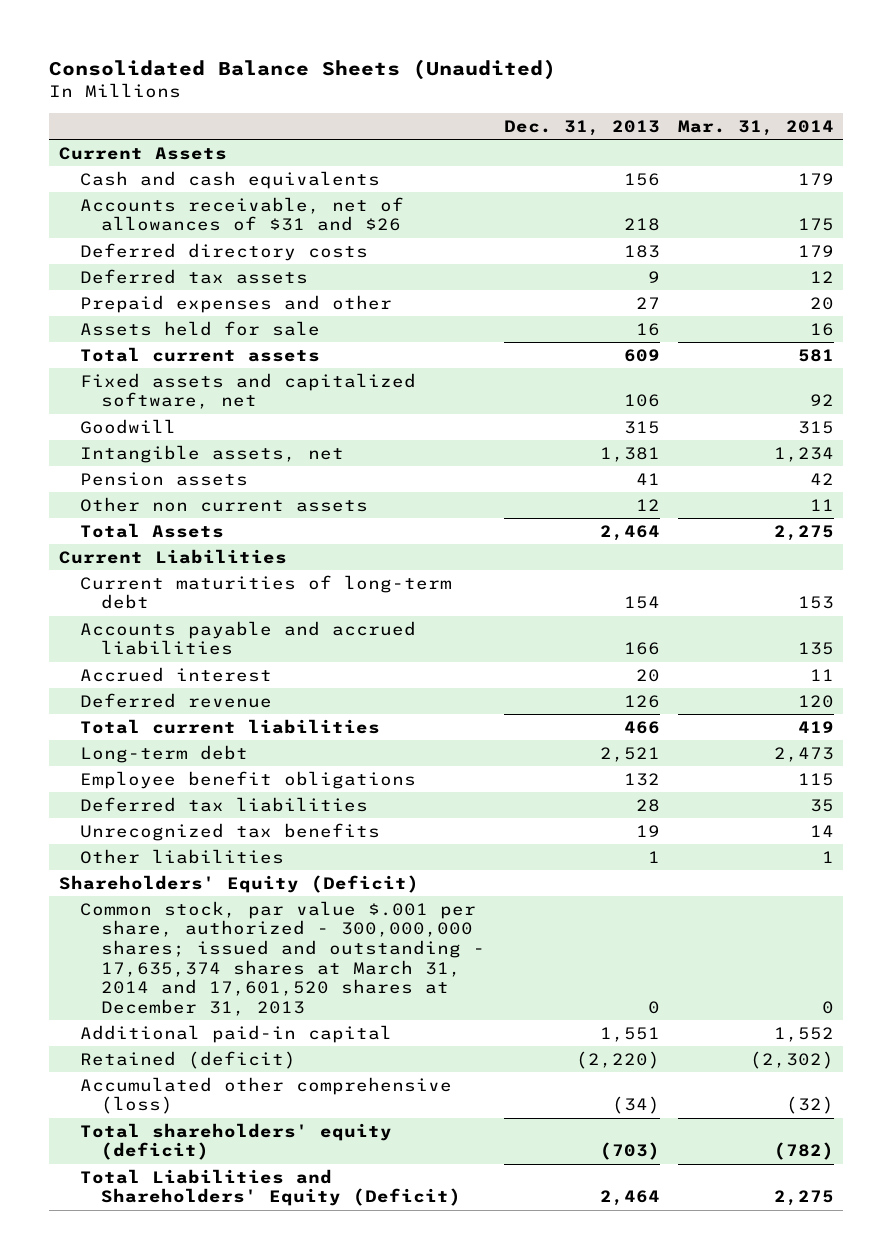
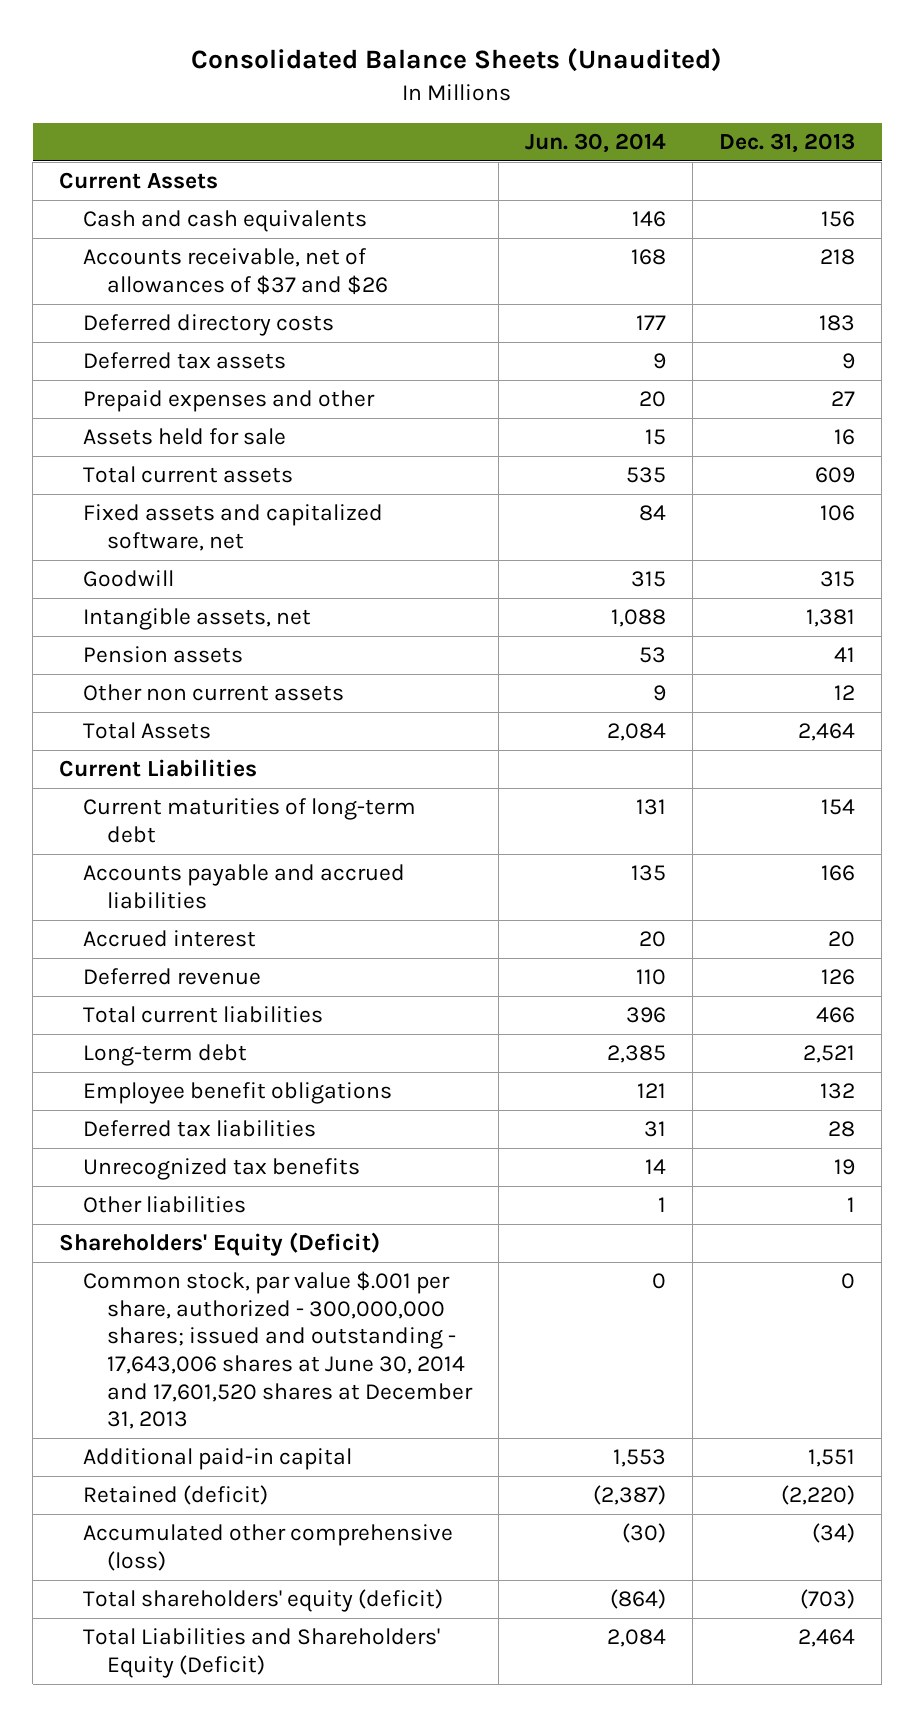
[677,119,834,136] Mar. 31, 2014 -> none
none -> [524,133,666,154] Jun. 30, 2014
[79,196,404,232] Accounts receivable, net of allowances of $31 and $26 -> [82,248,388,295] Accounts receivable, net of allowances of $37 and $26
[79,900,486,1017] Common stock, par value $.001 per share, authorized - 300,000,000 shares; issued and outstanding - 17,635,374 shares at March 31, 2014 and 17,601,520 shares at December 31, 2013 -> [82,1271,473,1430] Common stock, par value $.001 per share, authorized - 300,000,000 shares; issued and outstanding - 17,643,006 shares at June 30, 2014 and 17,601,520 shares at December 31, 2013

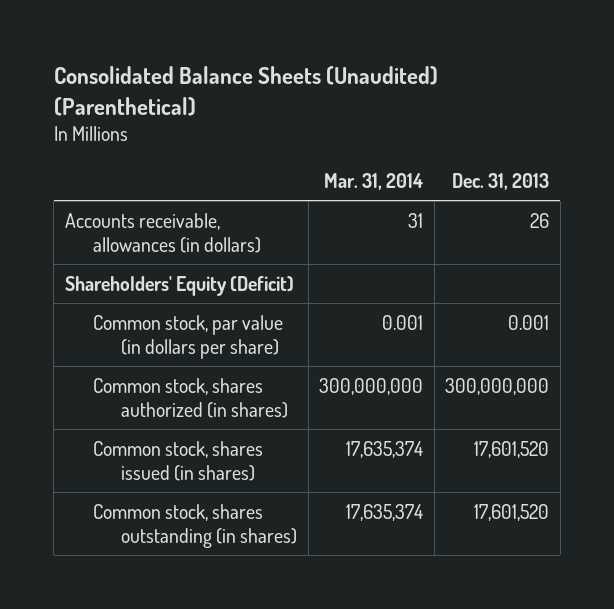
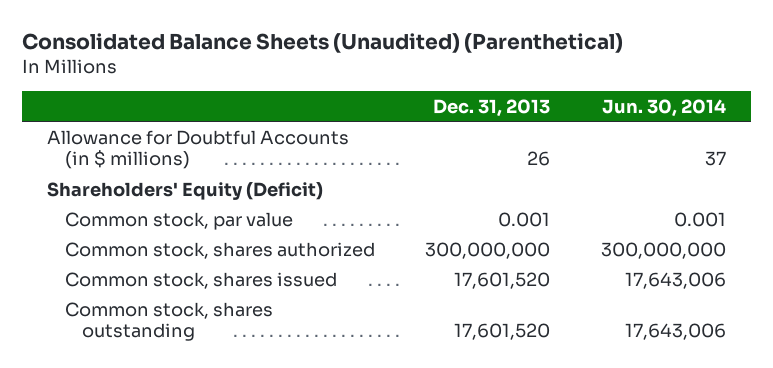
[324,173,424,191] Mar. 31, 2014 -> none
none -> [601,98,726,117] Jun. 30, 2014
[64,212,261,253] Accounts receivable, allowances (in dollars) -> [47,129,350,170] Allowance for Doubtful Accounts (in $ millions)
[92,314,283,359] Common stock, par value (in dollars per share) -> [64,211,293,230] Common stock, par value
[92,377,289,418] Common stock, shares authorized (in shares) -> [64,241,375,259] Common stock, shares authorized
[92,440,263,481] Common stock, shares issued (in shares) -> [64,271,337,289] Common stock, shares issued
[92,503,298,548] Common stock, shares outstanding (in shares) -> [64,301,273,342] Common stock, shares outstanding

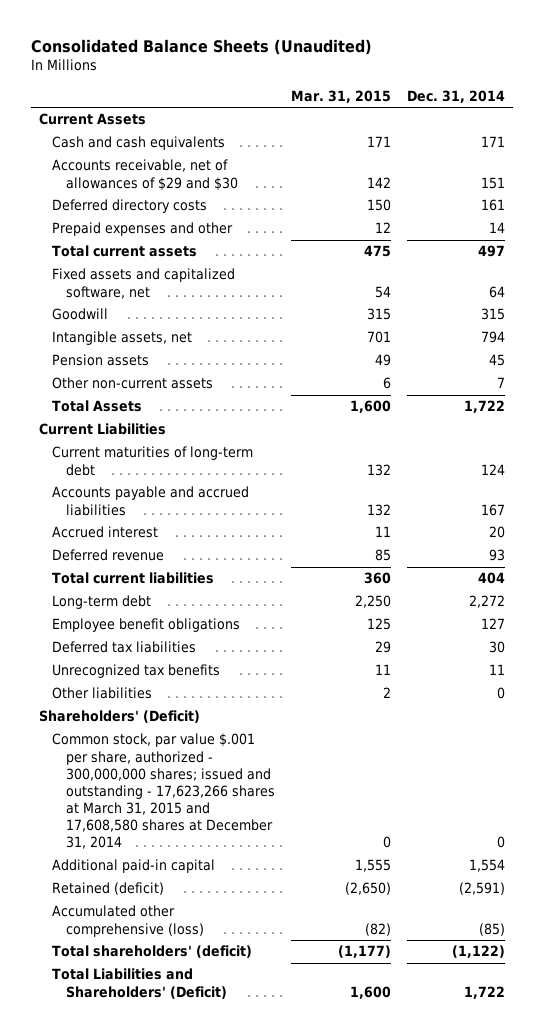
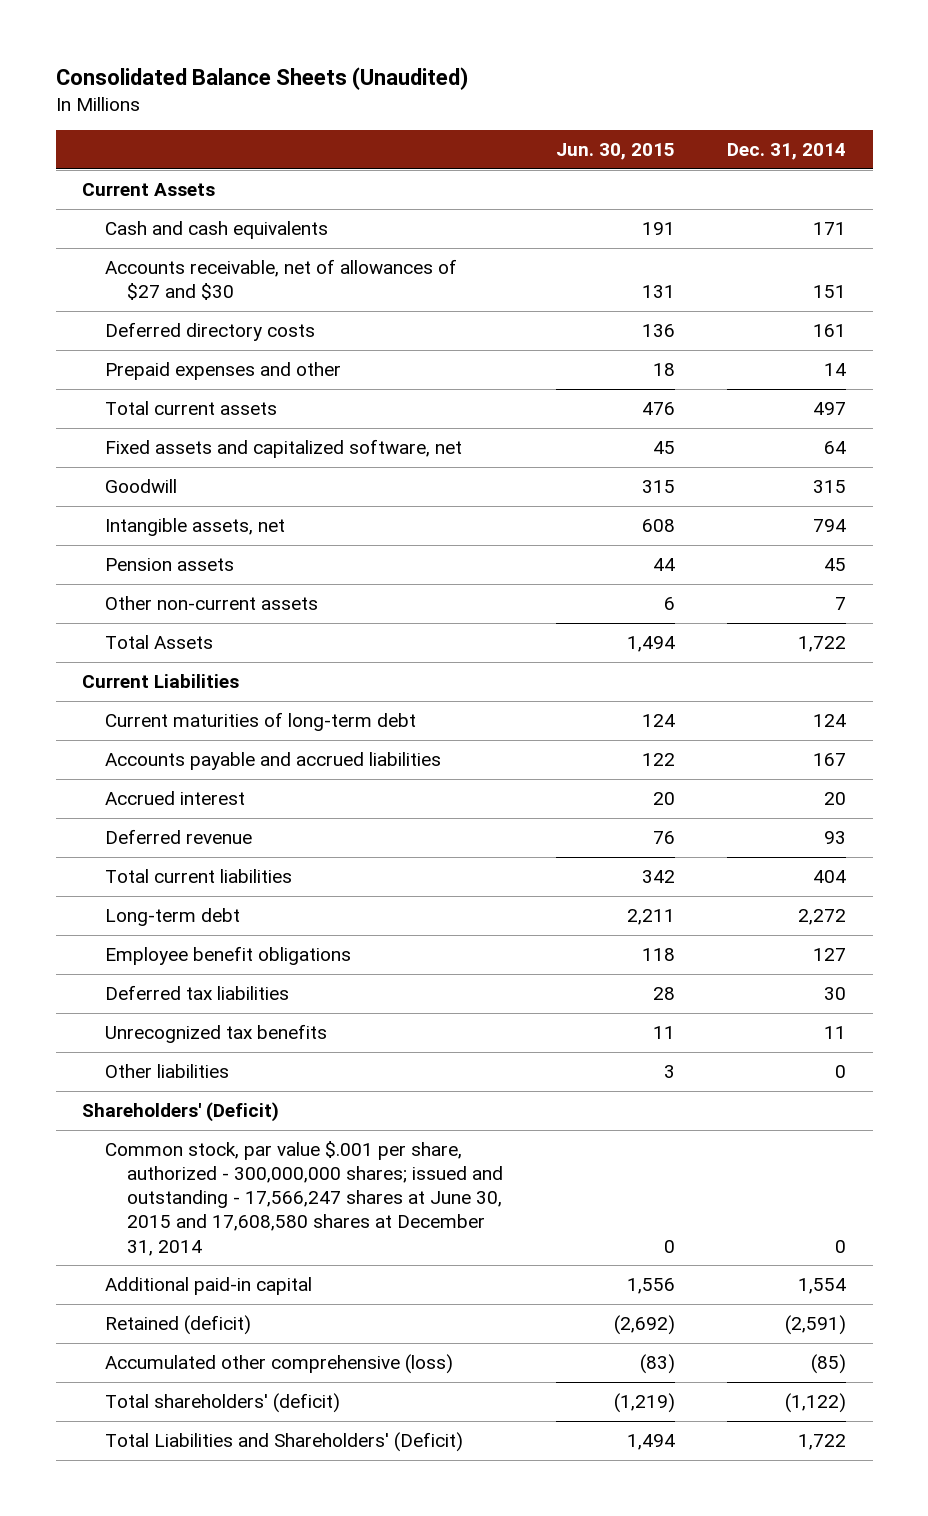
[290,89,391,103] Mar. 31, 2015 -> none
none -> [555,143,675,161] Jun. 30, 2015
[52,159,238,191] Accounts receivable, net of allowances of $29 and $30 -> [104,259,457,301] Accounts receivable, net of allowances of $27 and $30
[52,733,275,850] Common stock, par value $.001 per share, authorized - 300,000,000 shares; issued and outstanding - 17,623,266 shares at March 31, 2015 and 17,608,580 shares at December 31, 2014 -> [104,1141,504,1256] Common stock, par value $.001 per share, authorized - 300,000,000 shares; issued and outstanding - 17,566,247 shares at June 30, 2015 and 17,608,580 shares at December 31, 2014

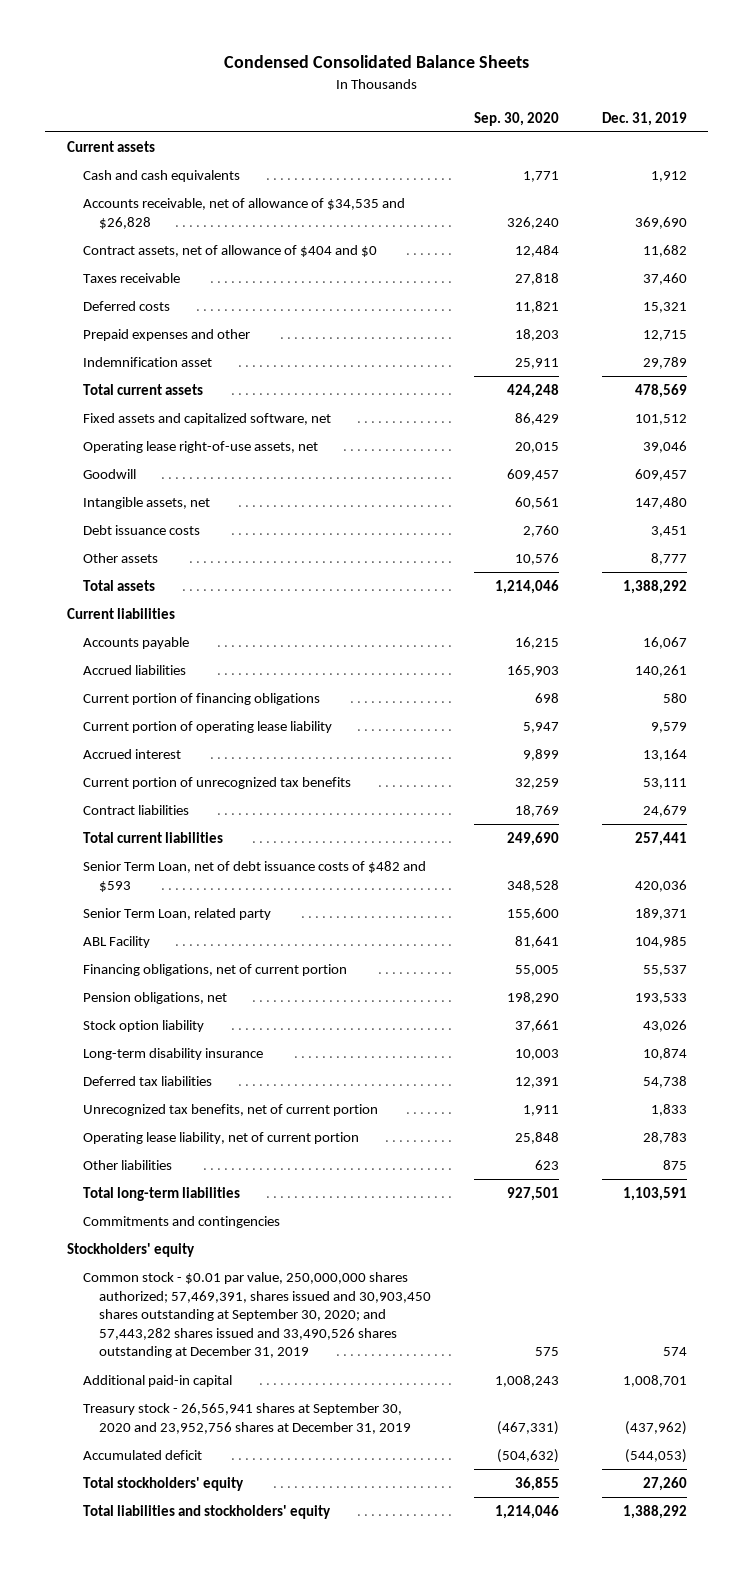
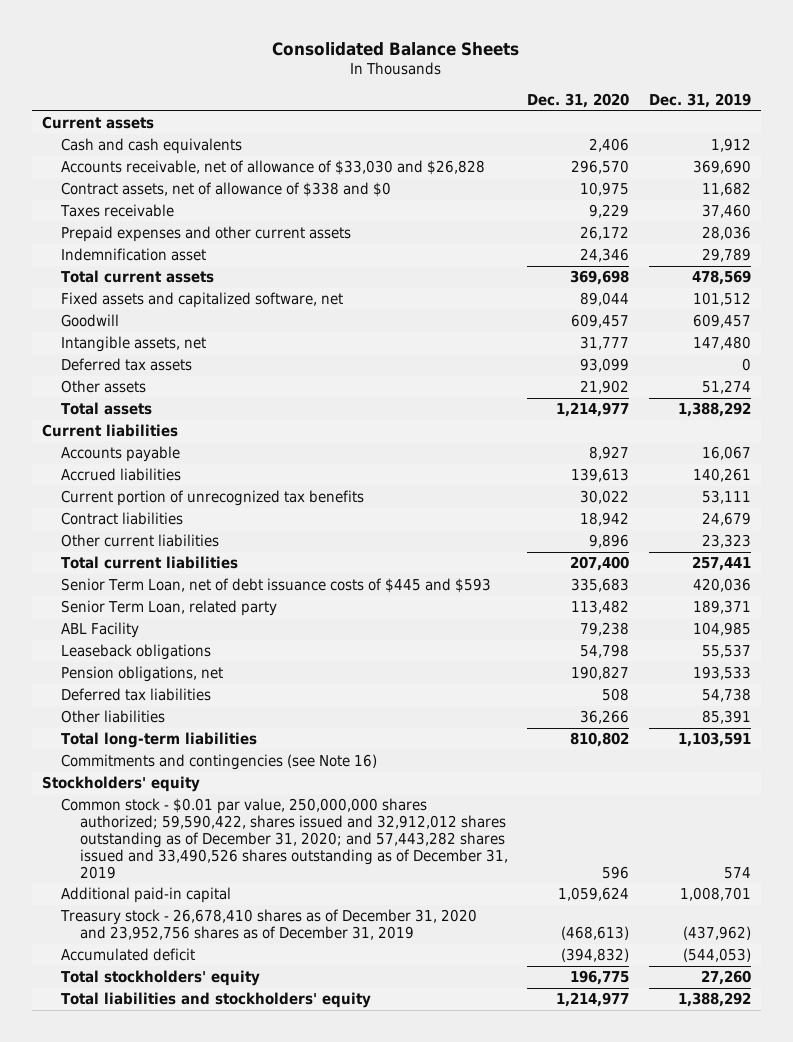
[223,55,529,69] Condensed Consolidated Balance Sheets -> [272,41,520,56] Consolidated Balance Sheets
[473,111,559,126] Sep. 30, 2020 -> none
none -> [527,93,630,109] Dec. 31, 2020
[82,197,405,229] Accounts receivable, net of allowance of $34,535 and $26,828 -> [60,160,485,176] Accounts receivable, net of allowance of $33,030 and $26,828
[82,244,377,257] Contract assets, net of allowance of $404 and $0 -> [60,182,391,198] Contract assets, net of allowance of $338 and $0
[82,300,170,311] Deferred costs -> none
[82,328,250,341] Prepaid expenses and other -> [60,226,351,243] Prepaid expenses and other current assets
[642,329,687,341] 12,715 -> [702,226,752,241] 28,036
[82,440,318,453] Operating lease right-of-use assets, net -> none
[82,524,200,535] Debt issuance costs -> none
none -> [60,358,192,372] Deferred tax assets
[650,552,687,565] 8,777 -> [702,380,752,395] 51,274
[82,692,320,705] Current portion of financing obligations -> none
[82,720,332,733] Current portion of operating lease liability -> none
[82,748,181,759] Accrued interest -> none
none -> [60,534,219,548] Other current liabilities
[82,860,426,892] Senior Term Loan, net of debt issuance costs of $482 and $593 -> [60,578,491,594] Senior Term Loan, net of debt issuance costs of $445 and $593
[82,963,347,976] Financing obligations, net of current portion -> [60,644,211,661] Leaseback obligations
[82,1019,204,1032] Stock option liability -> none
[82,1047,263,1060] Long-term disability insurance -> none
[82,1103,378,1116] Unrecognized tax benefits, net of current portion -> none
[82,1131,359,1144] Operating lease liability, net of current portion -> none
[662,1159,687,1170] 875 -> [702,710,752,725] 85,391
[82,1215,280,1228] Commitments and contingencies -> [60,754,377,771] Commitments and contingencies (see Note 16)
[82,1271,431,1359] Common stock - $0.01 par value, 250,000,000 shares authorized; 57,469,391, shares issued and 30,903,450 shares outstanding at September 30, 2020; and 57,443,282 shares issued and 33,490,526 shares outstanding at December 31, 2019 -> [60,798,508,879] Common stock - $0.01 par value, 250,000,000 shares authorized; 59,590,422, shares issued and 32,912,012 shares outstanding as of December 31, 2020; and 57,443,282 shares issued and 33,490,526 shares outstanding as of December 31, 2019
[82,1402,411,1434] Treasury stock - 26,565,941 shares at September 30, 2020 and 23,952,756 shares at December 31, 2019 -> [59,909,477,941] Treasury stock - 26,678,410 shares as of December 31, 2020 and 23,952,756 shares as of December 31, 2019

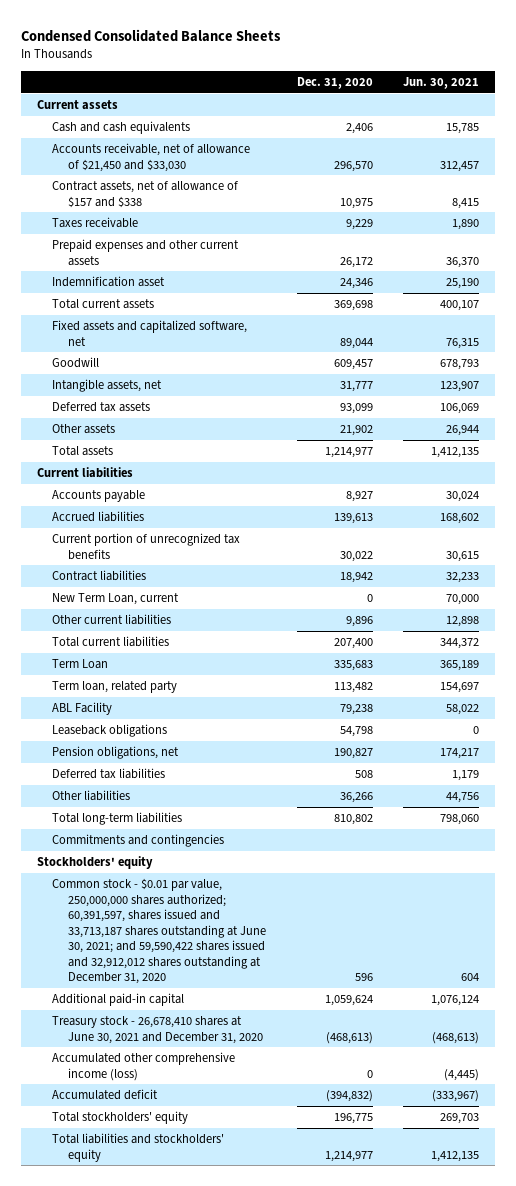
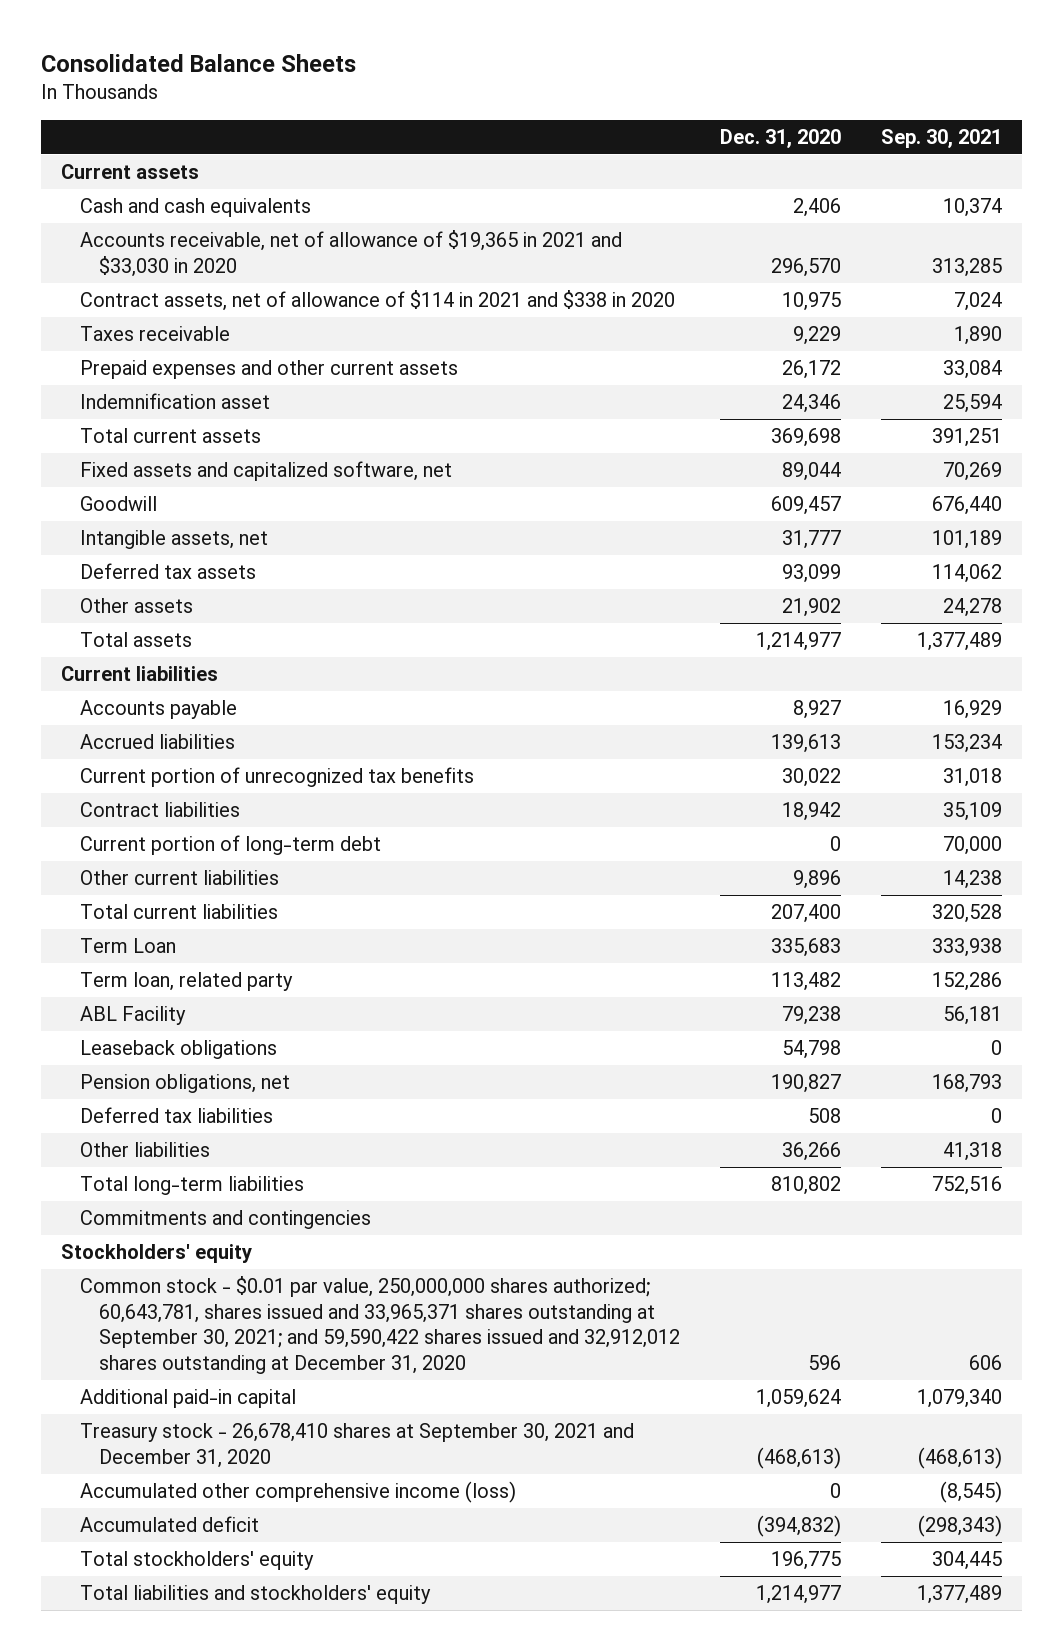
[21,29,282,43] Condensed Consolidated Balance Sheets -> [40,54,356,73] Consolidated Balance Sheets
[403,76,480,89] Jun. 30, 2021 -> none
none -> [881,128,1003,148] Sep. 30, 2021
[52,143,251,172] Accounts receivable, net of allowance of $21,450 and $33,030 -> [79,230,622,277] Accounts receivable, net of allowance of $19,365 in 2021 and $33,030 in 2020
[52,181,239,208] Contract assets, net of allowance of $157 and $338 -> [79,290,675,312] Contract assets, net of allowance of $114 in 2021 and $338 in 2020
[52,593,180,606] New Term Loan, current -> [79,835,381,856] Current portion of long-term debt
[52,878,266,985] Common stock - $0.01 par value, 250,000,000 shares authorized; 60,391,597, shares issued and 33,713,187 shares outstanding at June 30, 2021; and 59,590,422 shares issued and 32,912,012 shares outstanding at December 31, 2020 -> [79,1276,681,1374] Common stock - $0.01 par value, 250,000,000 shares authorized; 60,643,781, shares issued and 33,965,371 shares outstanding at September 30, 2021; and 59,590,422 shares issued and 32,912,012 shares outstanding at December 31, 2020
[52,1016,263,1044] Treasury stock - 26,678,410 shares at June 30, 2021 and December 31, 2020 -> [79,1423,634,1468] Treasury stock - 26,678,410 shares at September 30, 2021 and December 31, 2020

